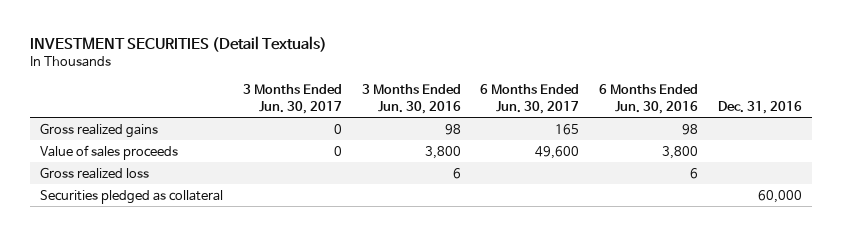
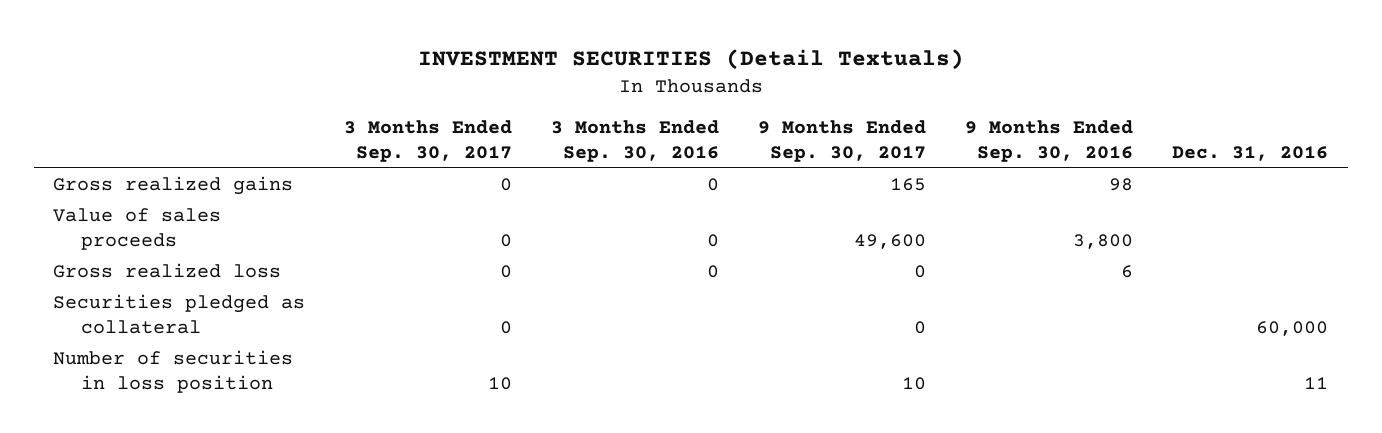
[242,84,342,114] 3 Months Ended Jun. 30, 2017 -> none
[361,84,461,114] 3 Months Ended Jun. 30, 2016 -> none
[480,84,580,114] 6 Months Ended Jun. 30, 2017 -> none
[599,84,699,114] 6 Months Ended Jun. 30, 2016 -> none
none -> [344,119,513,162] 3 Months Ended Sep. 30, 2017
none -> [551,119,720,162] 3 Months Ended Sep. 30, 2016
none -> [758,119,927,162] 9 Months Ended Sep. 30, 2017
none -> [965,119,1134,162] 9 Months Ended Sep. 30, 2016
none -> [53,350,294,394] Number of securities in loss position

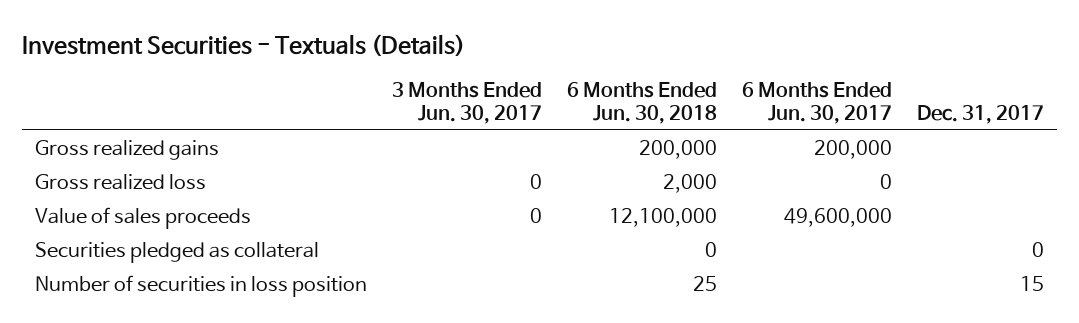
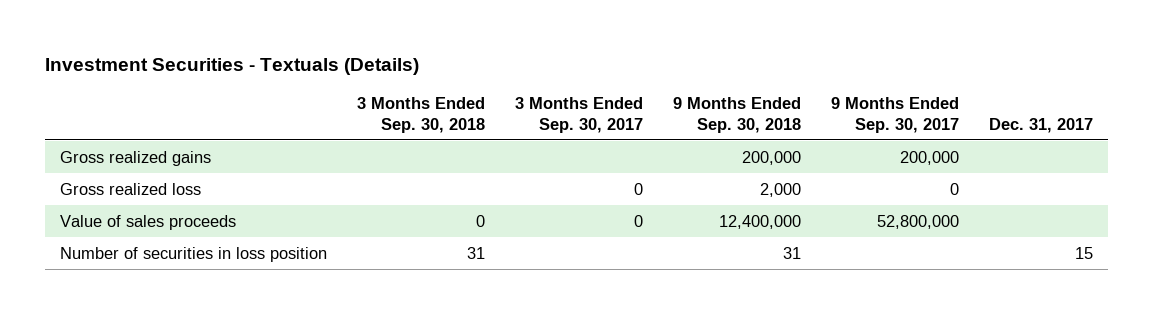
[391,81,542,125] 3 Months Ended Jun. 30, 2017 -> none
[566,81,717,125] 6 Months Ended Jun. 30, 2018 -> none
[742,81,893,125] 6 Months Ended Jun. 30, 2017 -> none
none -> [357,97,486,133] 3 Months Ended Sep. 30, 2018
none -> [515,97,644,133] 3 Months Ended Sep. 30, 2017
none -> [673,97,802,133] 9 Months Ended Sep. 30, 2018
none -> [831,97,960,133] 9 Months Ended Sep. 30, 2017
[34,242,319,264] Securities pledged as collateral -> none

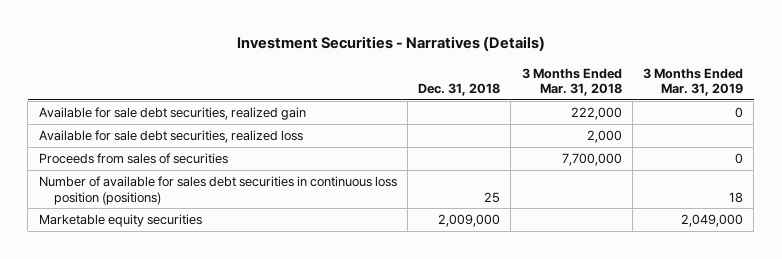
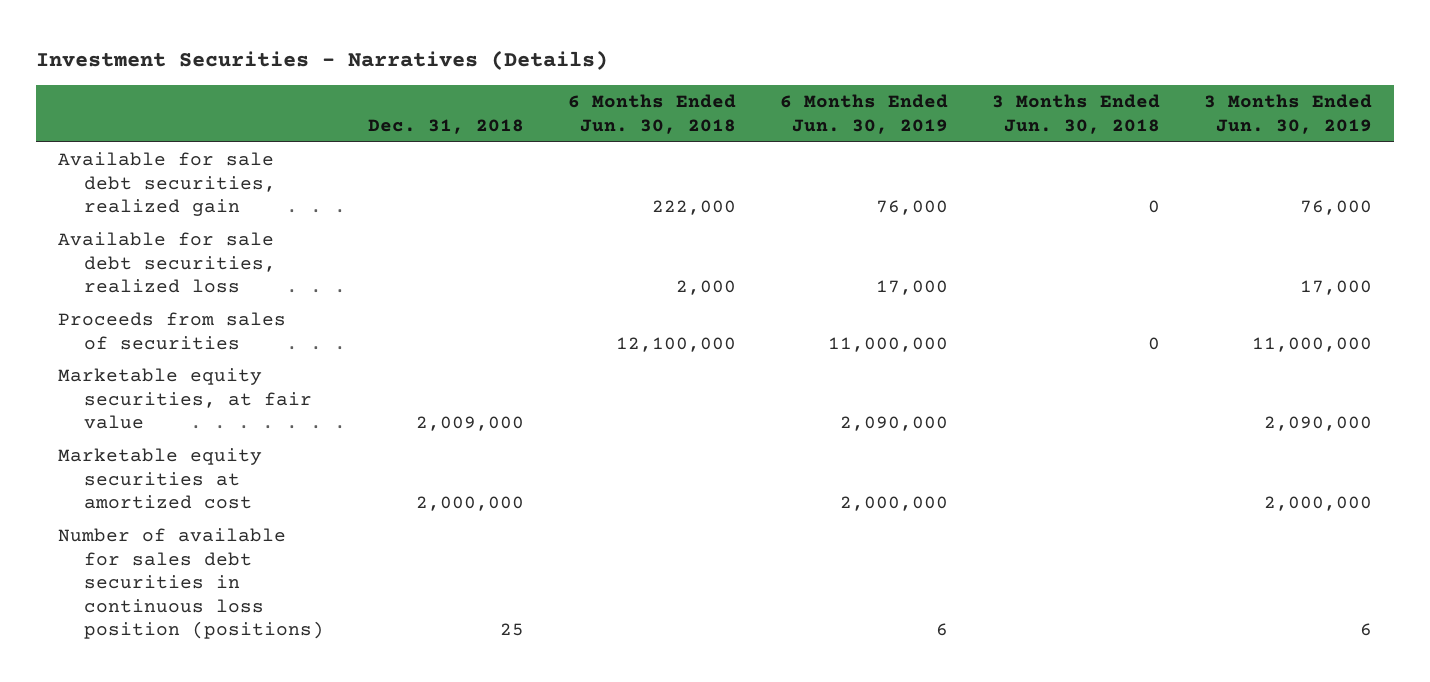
[521,67,622,97] 3 Months Ended Mar. 31, 2018 -> none
[643,67,744,97] 3 Months Ended Mar. 31, 2019 -> none
none -> [568,94,737,134] 6 Months Ended Jun. 30, 2018
none -> [780,94,949,134] 6 Months Ended Jun. 30, 2019
none -> [992,94,1161,134] 3 Months Ended Jun. 30, 2018
none -> [1204,94,1373,134] 3 Months Ended Jun. 30, 2019
none -> [58,367,312,430] Marketable equity securities, at fair value
none -> [58,447,263,510] Marketable equity securities at amortized cost
[38,214,202,228] Marketable equity securities -> none

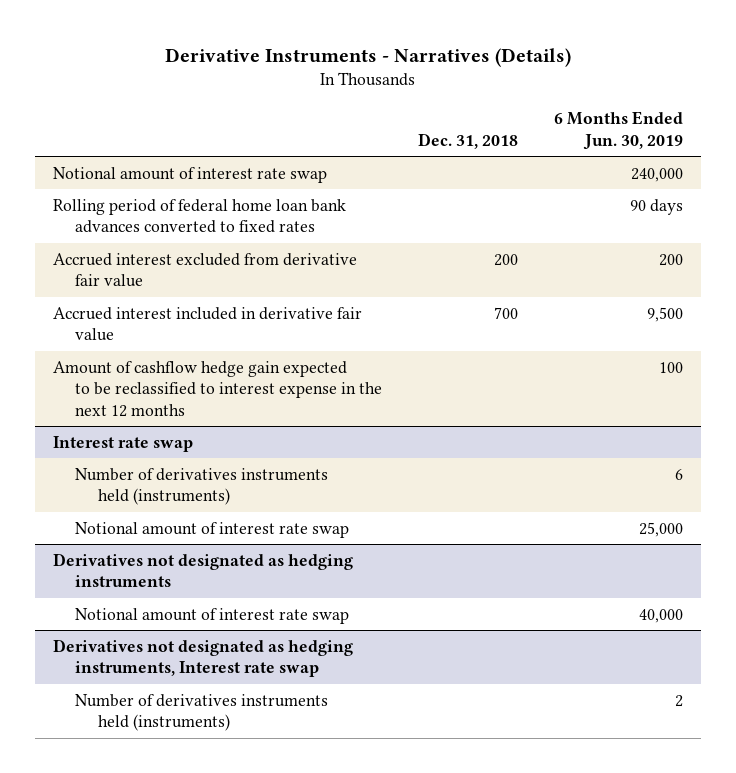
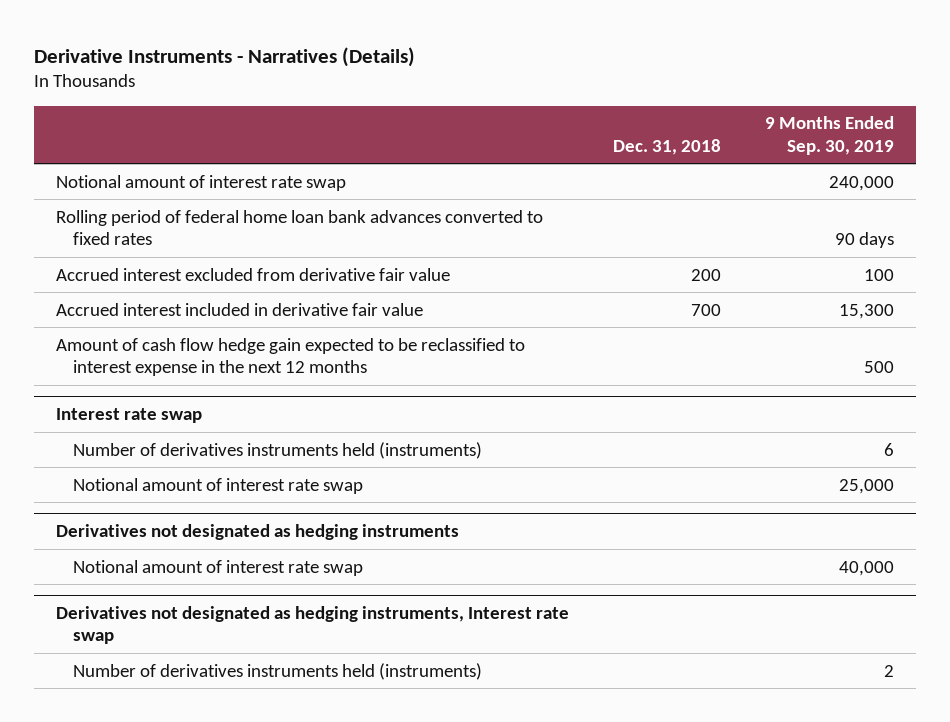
[553,111,683,150] 6 Months Ended Jun. 30, 2019 -> none
none -> [764,116,894,155] 9 Months Ended Sep. 30, 2019
[52,360,383,417] Amount of cashflow hedge gain expected to be reclassified to interest expense in the next 12 months -> [56,337,526,377] Amount of cash flow hedge gain expected to be reclassified to interest expense in the next 12 months

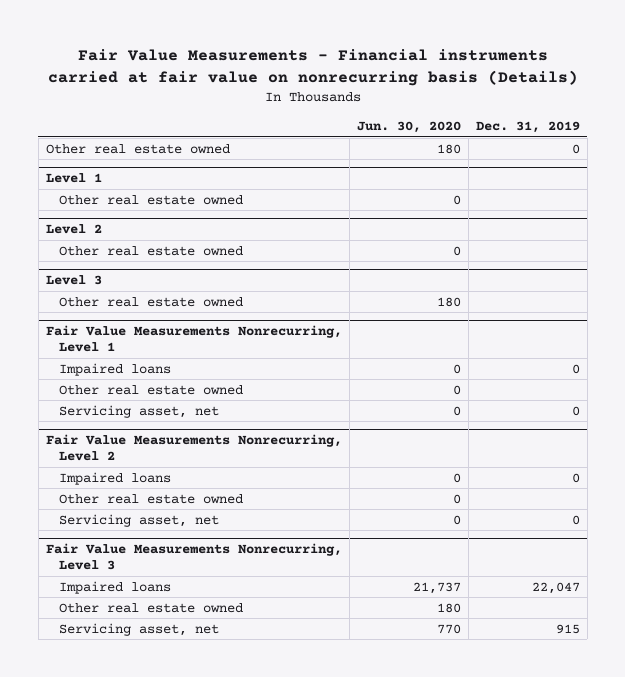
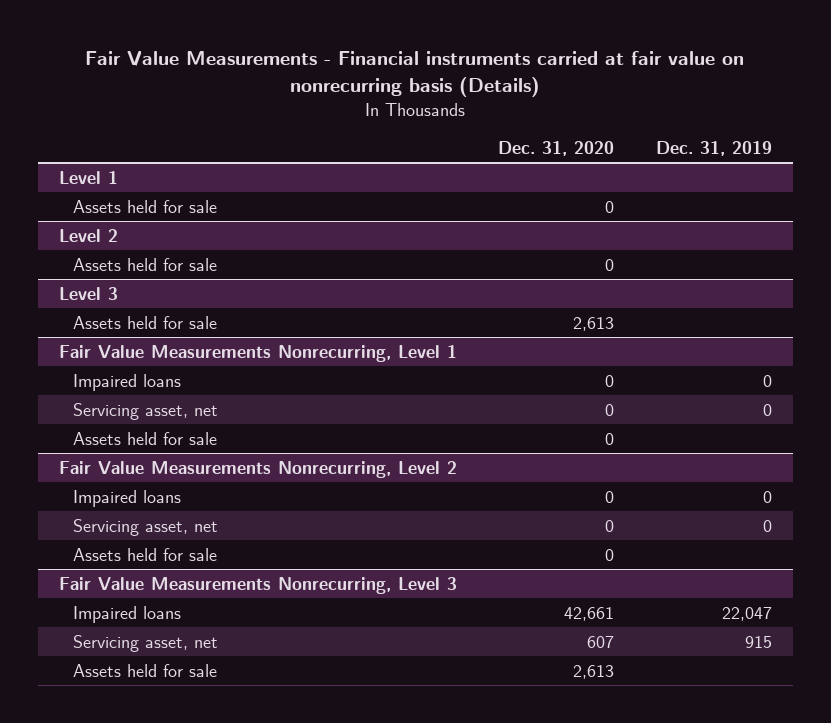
[356,121,461,134] Jun. 30, 2020 -> none
none -> [498,140,615,156] Dec. 31, 2020
[45,143,230,154] Other real estate owned -> none
[59,194,244,205] Other real estate owned -> none
none -> [73,199,218,213] Assets held for sale
[59,245,244,256] Other real estate owned -> none
none -> [73,257,218,271] Assets held for sale
[59,296,244,307] Other real estate owned -> none
none -> [73,315,218,329] Assets held for sale
[59,384,244,395] Other real estate owned -> none
none -> [73,431,218,445] Assets held for sale
[59,493,244,504] Other real estate owned -> none
none -> [73,547,218,561] Assets held for sale
[59,602,244,613] Other real estate owned -> none
none -> [73,663,218,677] Assets held for sale

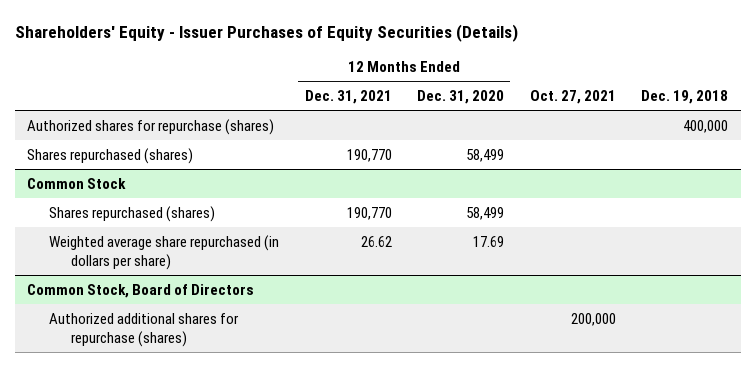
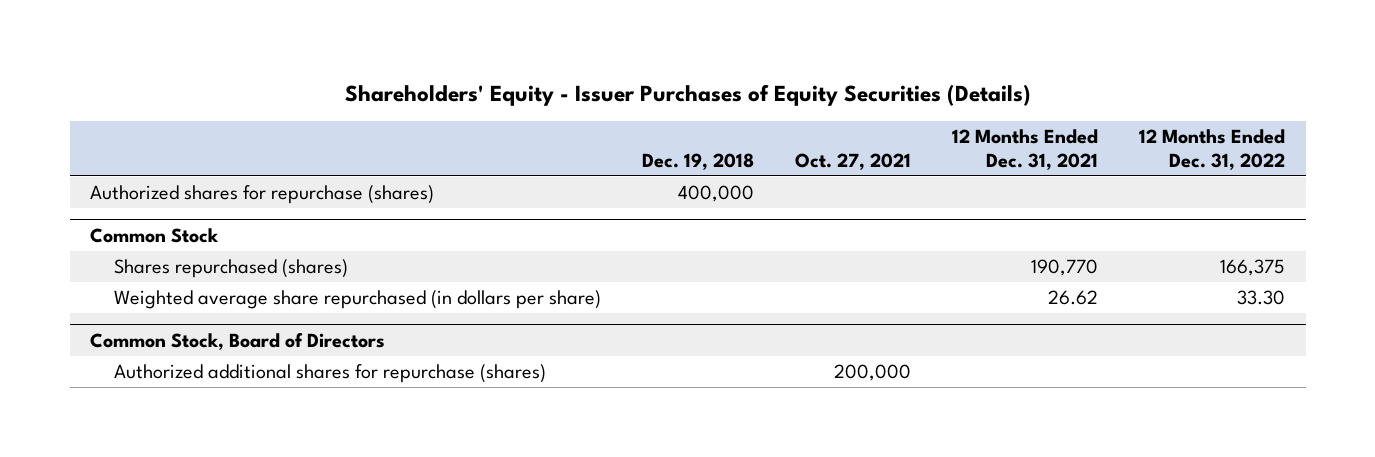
[417,90,505,105] Dec. 31, 2020 -> none
none -> [1139,129,1286,170] 12 Months Ended Dec. 31, 2022
[27,147,194,164] Shares repurchased (shares) -> none

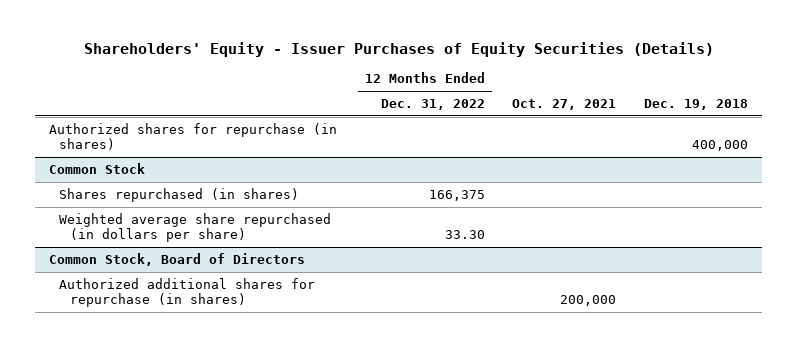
[952,129,1099,170] 12 Months Ended Dec. 31, 2021 -> none
[90,185,435,205] Authorized shares for repurchase (shares) -> [48,122,337,151] Authorized shares for repurchase (in shares)
[114,259,349,279] Shares repurchased (shares) -> [59,187,300,202] Shares repurchased (in shares)
[114,364,547,384] Authorized additional shares for repurchase (shares) -> [59,277,316,308] Authorized additional shares for repurchase (in shares)

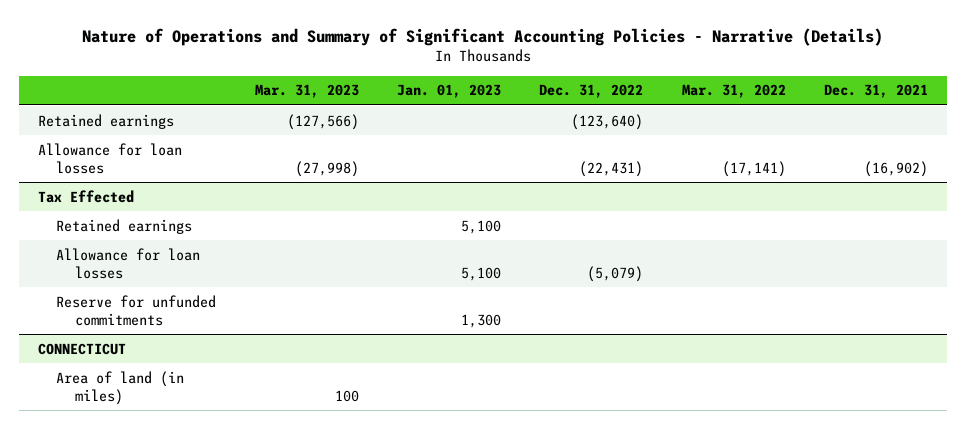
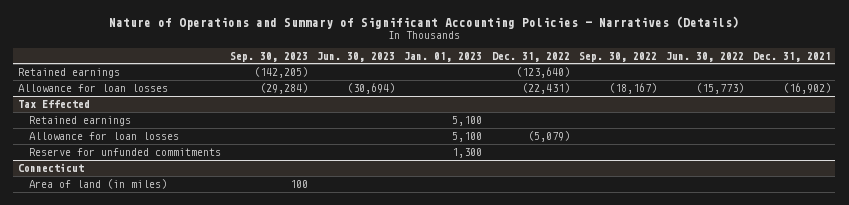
[82,27,884,46] Nature of Operations and Summary of Significant Accounting Policies - Narrative (Details) -> [109,16,740,31] Nature of Operations and Summary of Significant Accounting Policies - Narratives (Details)
[254,84,359,99] Mar. 31, 2023 -> none
[681,84,786,99] Mar. 31, 2022 -> none
none -> [230,51,309,62] Sep. 30, 2023
none -> [317,51,396,62] Jun. 30, 2023
none -> [578,51,657,62] Sep. 30, 2022
none -> [665,51,744,62] Jun. 30, 2022
[38,342,127,355] CONNECTICUT -> [17,162,84,172] Connecticut

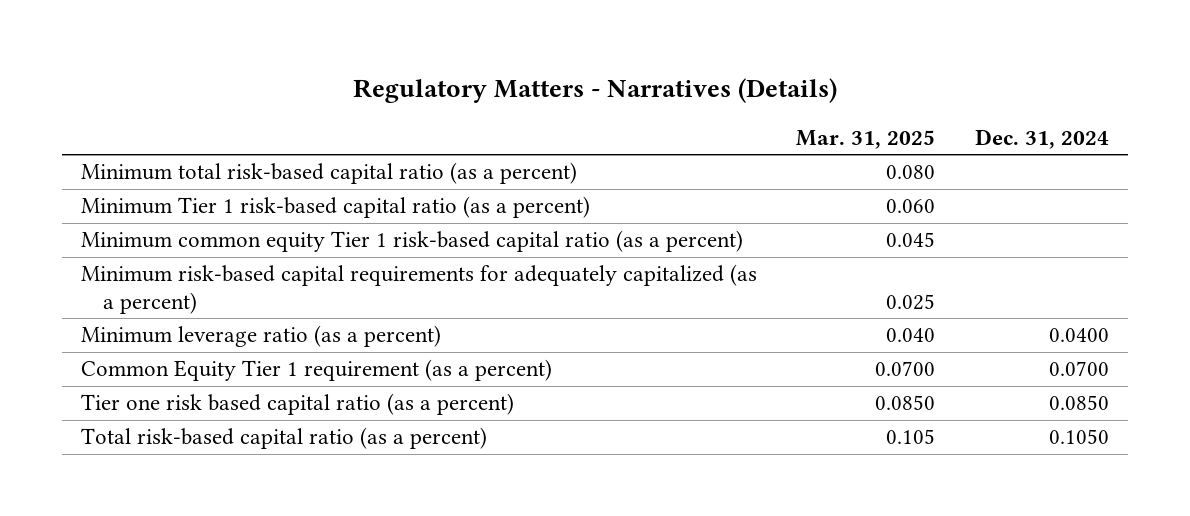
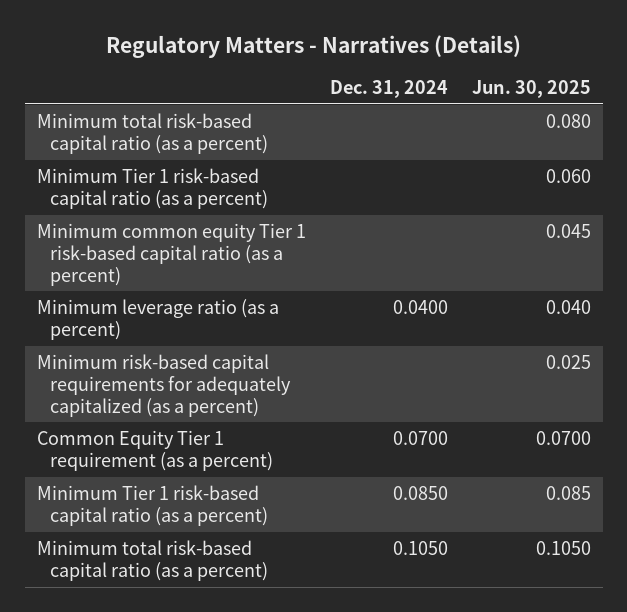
[796,129,936,149] Mar. 31, 2025 -> none
none -> [471,80,591,99] Jun. 30, 2025
[81,264,758,315] Minimum risk-based capital requirements for adequately capitalized (as a percent) -> [36,354,292,417] Minimum risk-based capital requirements for adequately capitalized (as a percent)
[81,393,515,416] Tier one risk based capital ratio (as a percent) -> [36,485,269,526] Minimum Tier 1 risk-based capital ratio (as a percent)
[81,427,488,450] Total risk-based capital ratio (as a percent) -> [36,540,269,581] Minimum total risk-based capital ratio (as a percent)

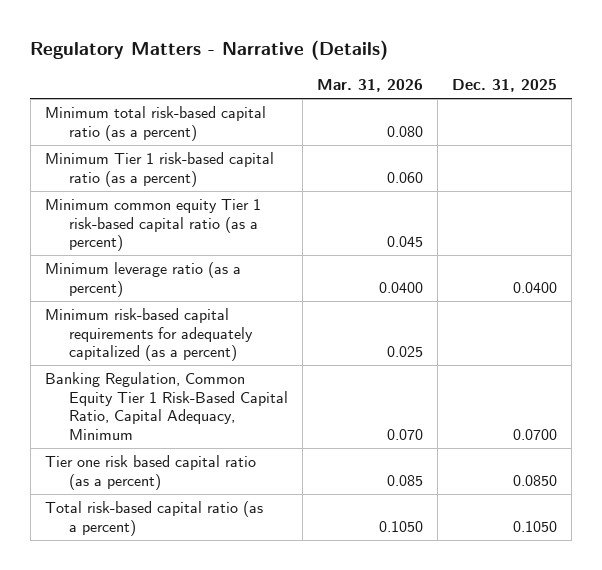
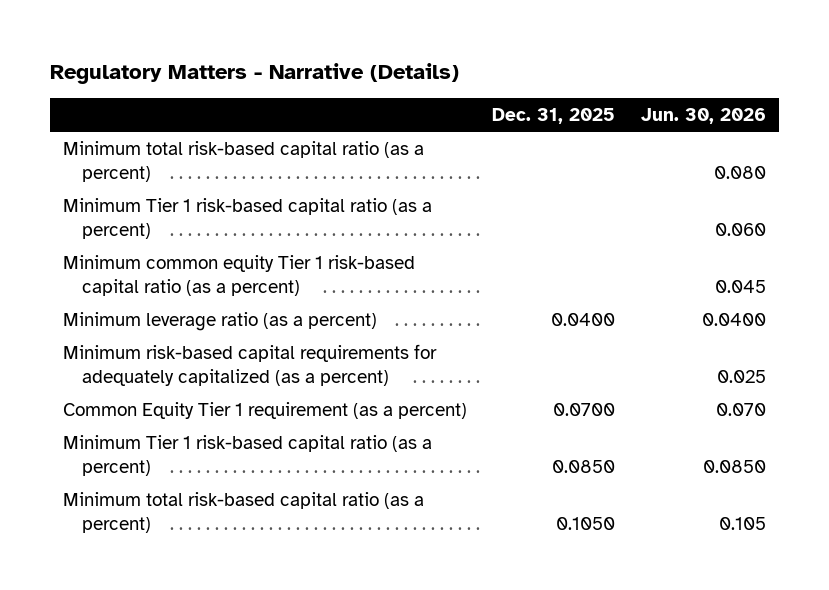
[317,79,424,93] Mar. 31, 2026 -> none
none -> [641,108,767,125] Jun. 30, 2026
[44,372,288,441] Banking Regulation, Common Equity Tier 1 Risk-Based Capital Ratio, Capital Adequacy, Minimum -> [62,402,467,420] Common Equity Tier 1 requirement (as a percent)
[44,455,256,490] Tier one risk based capital ratio (as a percent) -> [62,435,432,476] Minimum Tier 1 risk-based capital ratio (as a percent)
[44,501,263,536] Total risk-based capital ratio (as a percent) -> [62,492,424,533] Minimum total risk-based capital ratio (as a percent)

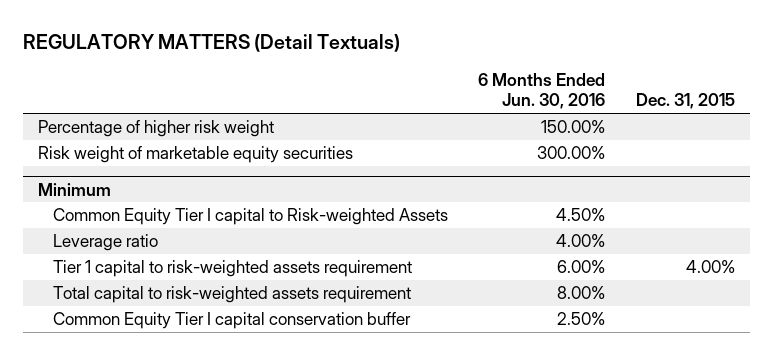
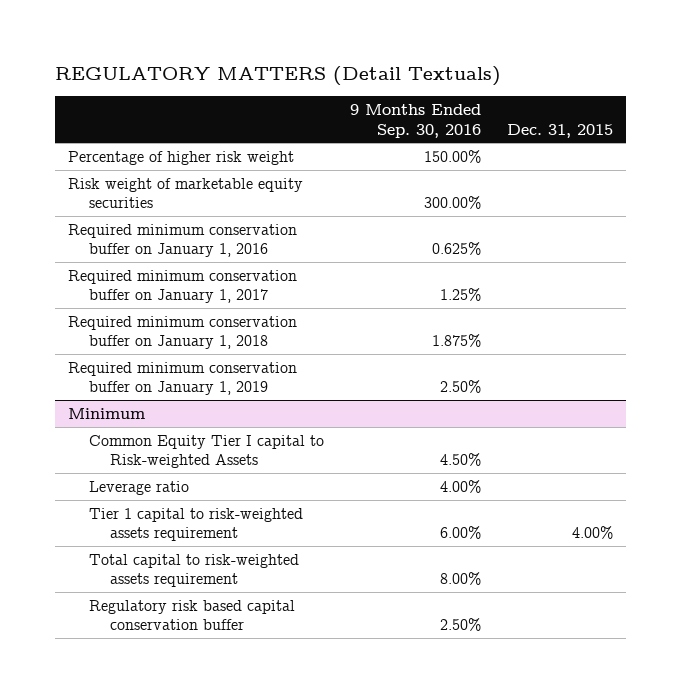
[478,72,606,110] 6 Months Ended Jun. 30, 2016 -> none
none -> [350,104,482,138] 9 Months Ended Sep. 30, 2016
none -> [68,223,298,258] Required minimum conservation buffer on January 1, 2016
none -> [68,269,298,304] Required minimum conservation buffer on January 1, 2017
none -> [68,315,298,350] Required minimum conservation buffer on January 1, 2018
none -> [68,361,298,396] Required minimum conservation buffer on January 1, 2019
[52,312,411,330] Common Equity Tier I capital conservation buffer -> [89,599,296,631] Regulatory risk based capital conservation buffer

